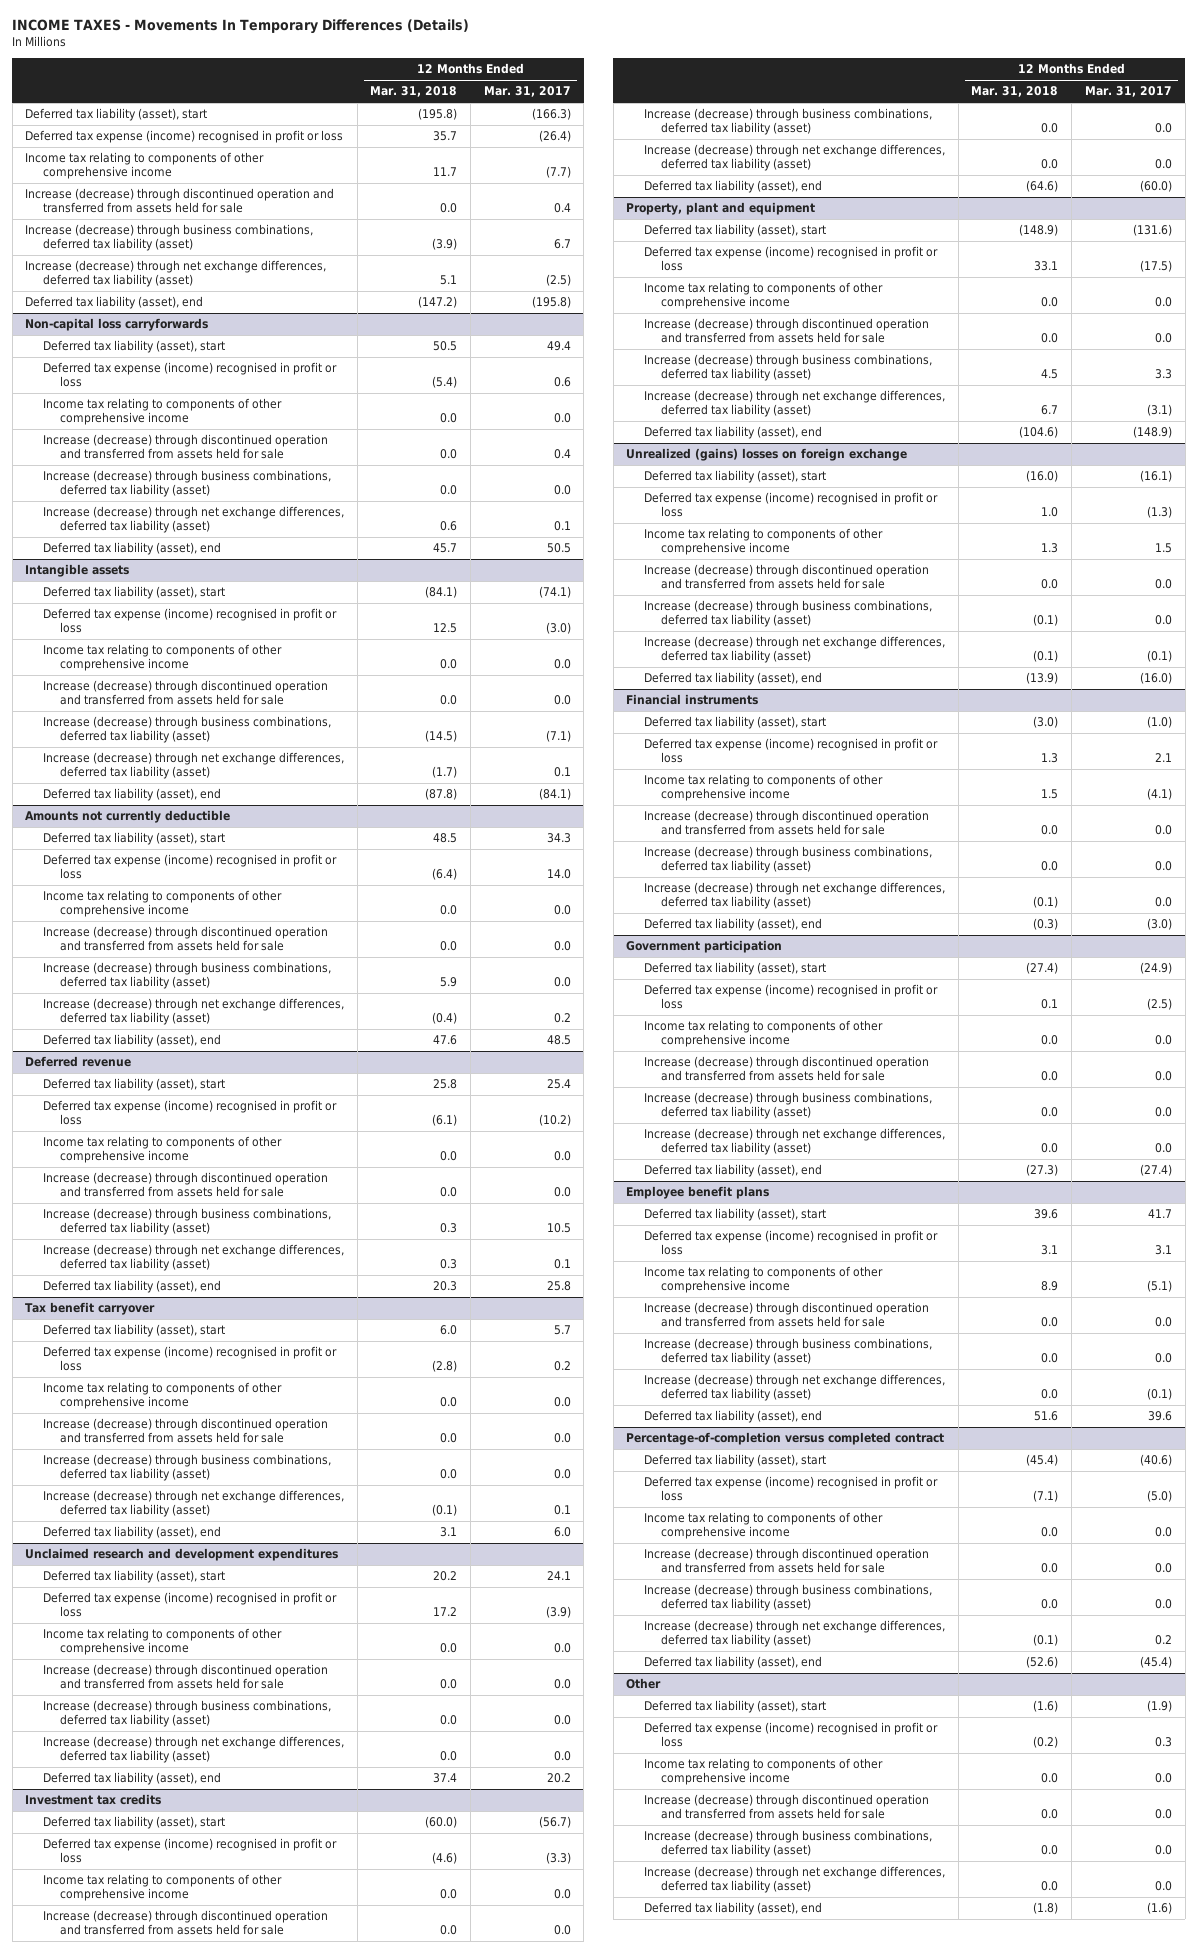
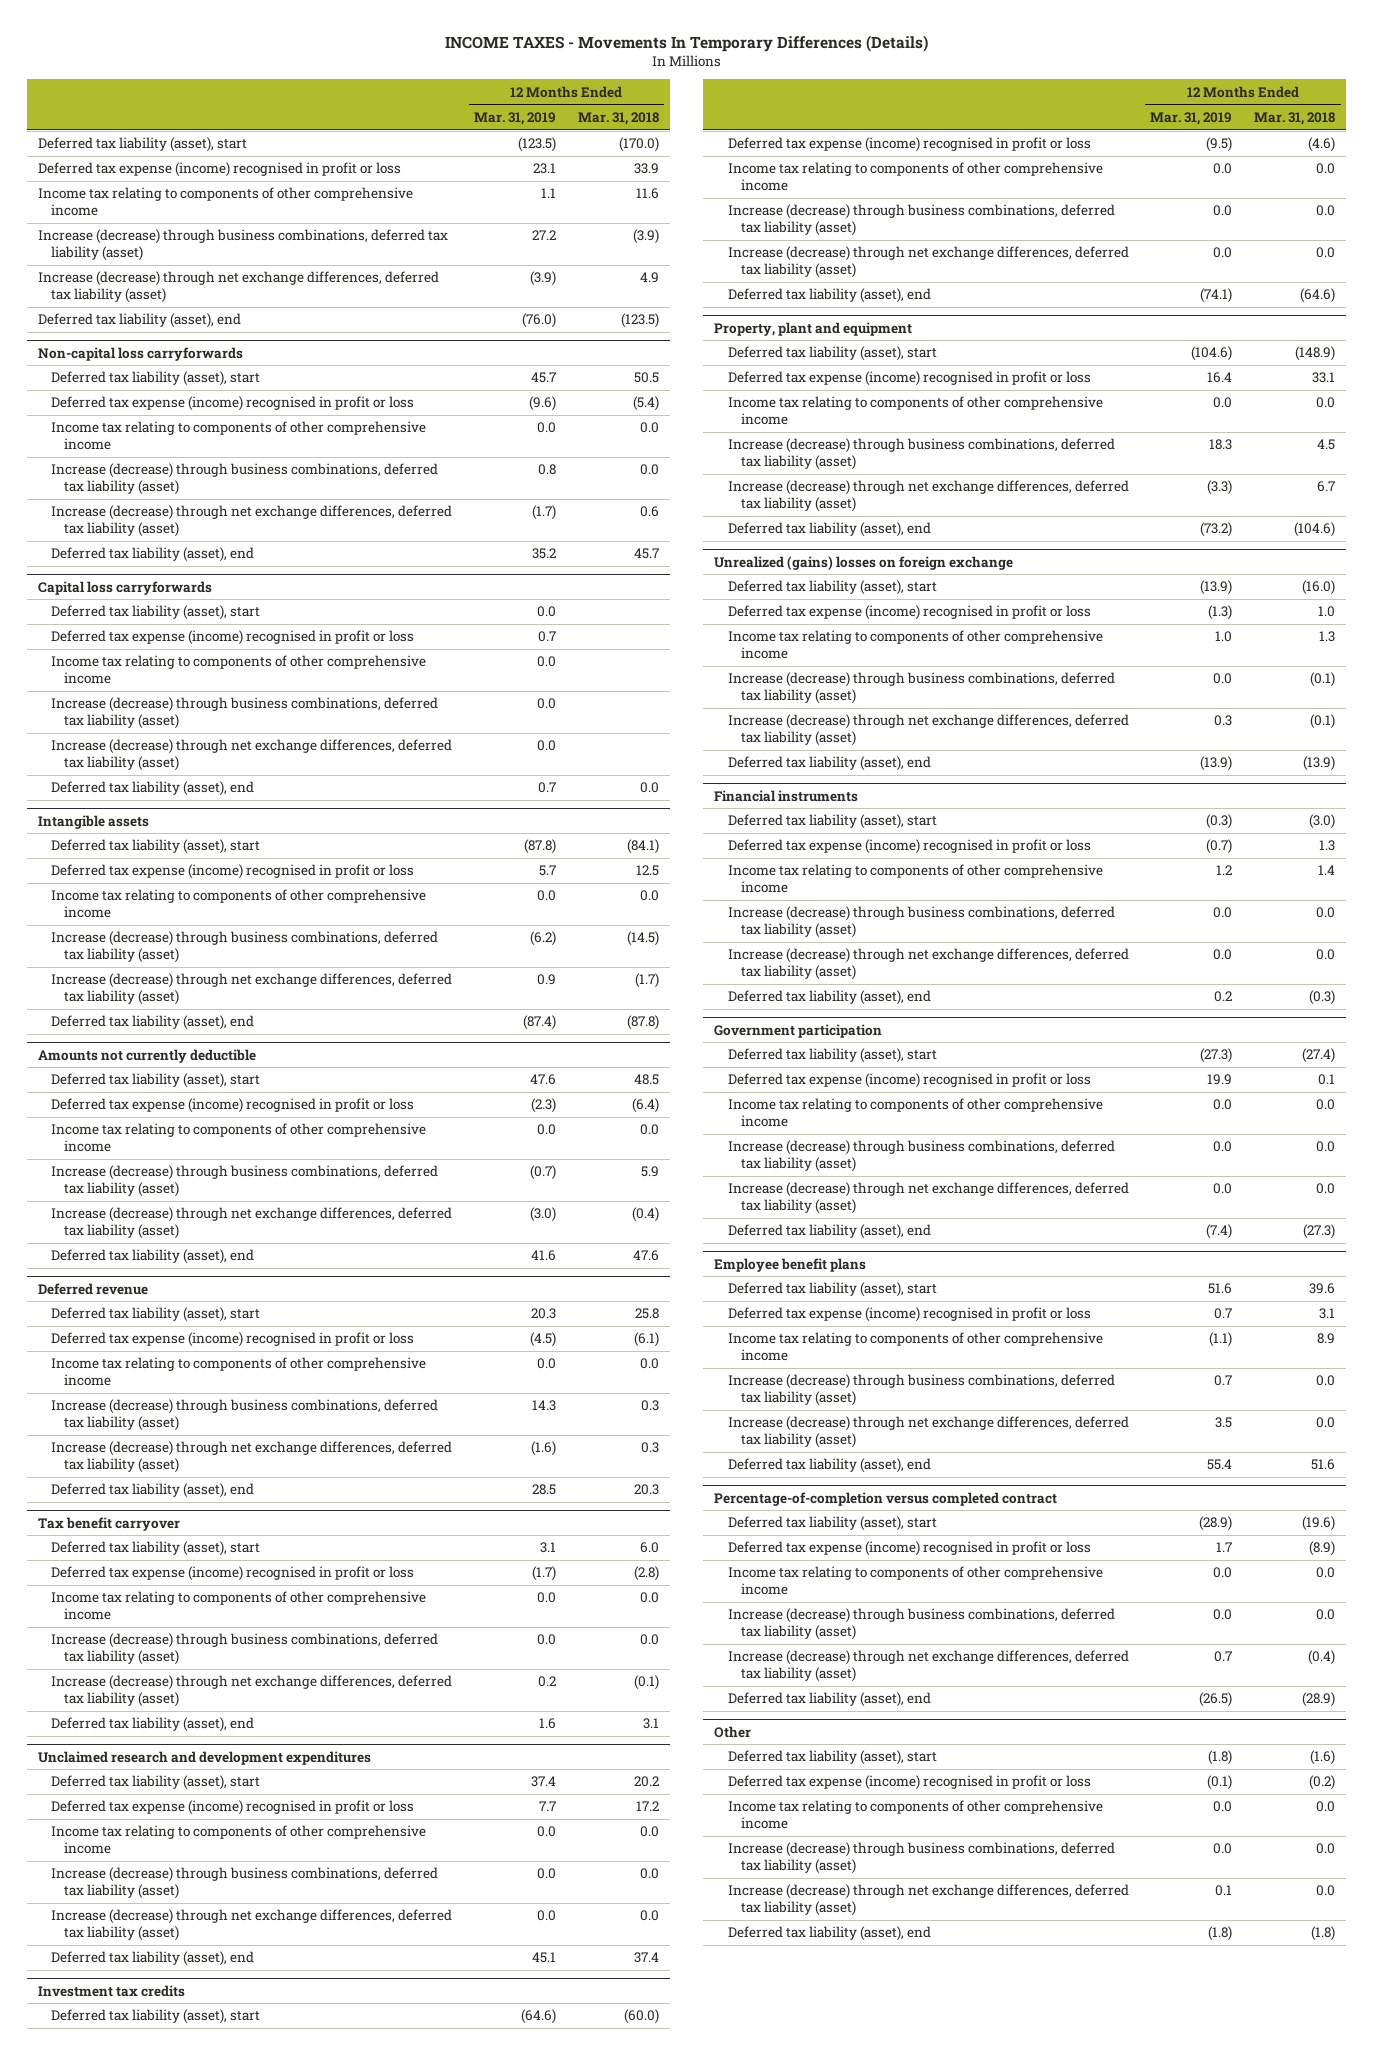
[483,86,571,98] Mar. 31, 2017 -> none
none -> [474,112,557,126] Mar. 31, 2019
[25,188,335,213] Increase (decrease) through discontinued operation and transferred from assets held for sale -> none
[418,108,458,121] (195.8) -> [618,137,659,153] (170.0)
[433,131,458,142] 35.7 -> [633,163,659,175] 33.9
[433,166,458,176] 11.7 -> [635,188,659,200] 11.6
[440,274,458,285] 5.1 -> [639,272,659,284] 4.9
[418,296,458,309] (147.2) -> [620,313,659,329] (123.5)
[42,434,328,459] Increase (decrease) through discontinued operation and transferred from assets held for sale -> none
none -> [37,580,212,595] Capital loss carryforwards
none -> [51,605,261,621] Deferred tax liability (asset), start
none -> [51,630,415,646] Deferred tax expense (income) recognised in profit or loss
none -> [51,655,427,684] Income tax relating to components of other comprehensive income
none -> [51,697,439,729] Increase (decrease) through business combinations, deferred tax liability (asset)
none -> [51,739,453,771] Increase (decrease) through net exchange differences, deferred tax liability (asset)
none -> [51,781,255,797] Deferred tax liability (asset), end
[42,680,328,705] Increase (decrease) through discontinued operation and transferred from assets held for sale -> none
[42,926,328,951] Increase (decrease) through discontinued operation and transferred from assets held for sale -> none
[42,1172,328,1197] Increase (decrease) through discontinued operation and transferred from assets held for sale -> none
[42,1418,328,1443] Increase (decrease) through discontinued operation and transferred from assets held for sale -> none
[42,1664,328,1689] Increase (decrease) through discontinued operation and transferred from assets held for sale -> none
[42,1910,328,1935] Increase (decrease) through discontinued operation and transferred from assets held for sale -> none
[643,318,929,343] Increase (decrease) through discontinued operation and transferred from assets held for sale -> none
[643,564,929,589] Increase (decrease) through discontinued operation and transferred from assets held for sale -> none
[643,810,929,835] Increase (decrease) through discontinued operation and transferred from assets held for sale -> none
[1041,788,1059,799] 1.5 -> [1318,865,1336,876] 1.4
[1033,895,1059,908] (0.1) -> [1316,949,1336,961] 0.0
[643,1056,929,1081] Increase (decrease) through discontinued operation and transferred from assets held for sale -> none
[643,1302,929,1327] Increase (decrease) through discontinued operation and transferred from assets held for sale -> none
[1026,1454,1059,1467] (45.4) -> [1302,1516,1336,1532] (19.6)
[1033,1489,1059,1502] (7.1) -> [1309,1541,1336,1557] (8.9)
[643,1548,929,1573] Increase (decrease) through discontinued operation and transferred from assets held for sale -> none
[1033,1633,1059,1646] (0.1) -> [1308,1650,1336,1666] (0.4)
[1026,1656,1059,1669] (52.6) -> [1302,1692,1336,1708] (28.9)
[643,1794,929,1819] Increase (decrease) through discontinued operation and transferred from assets held for sale -> none

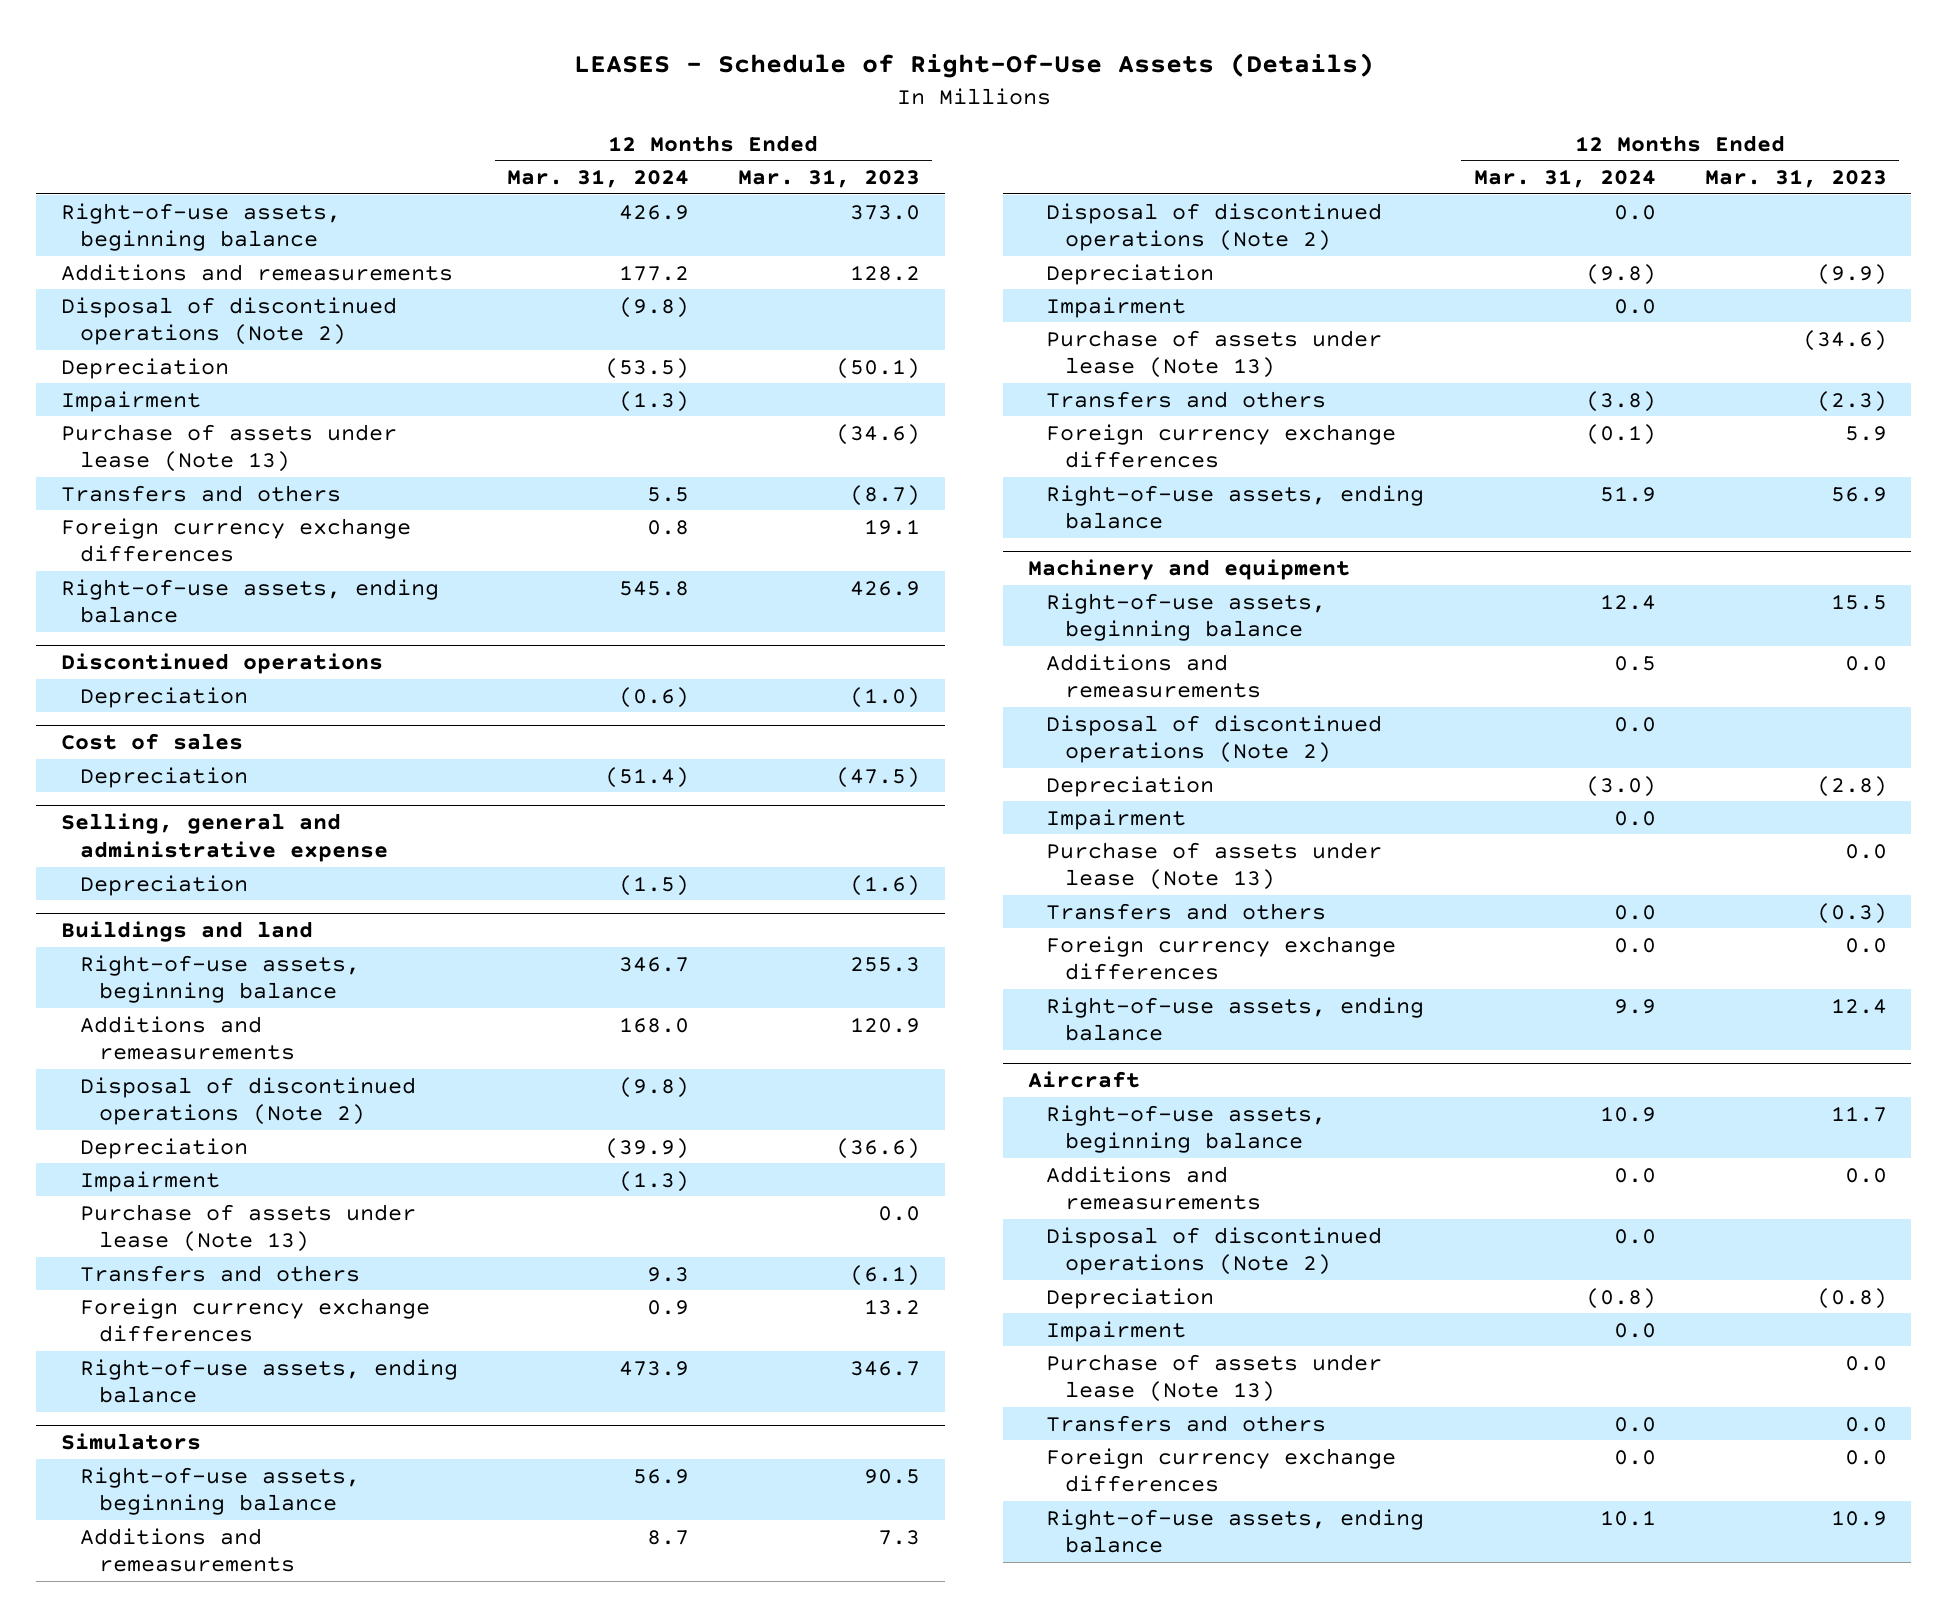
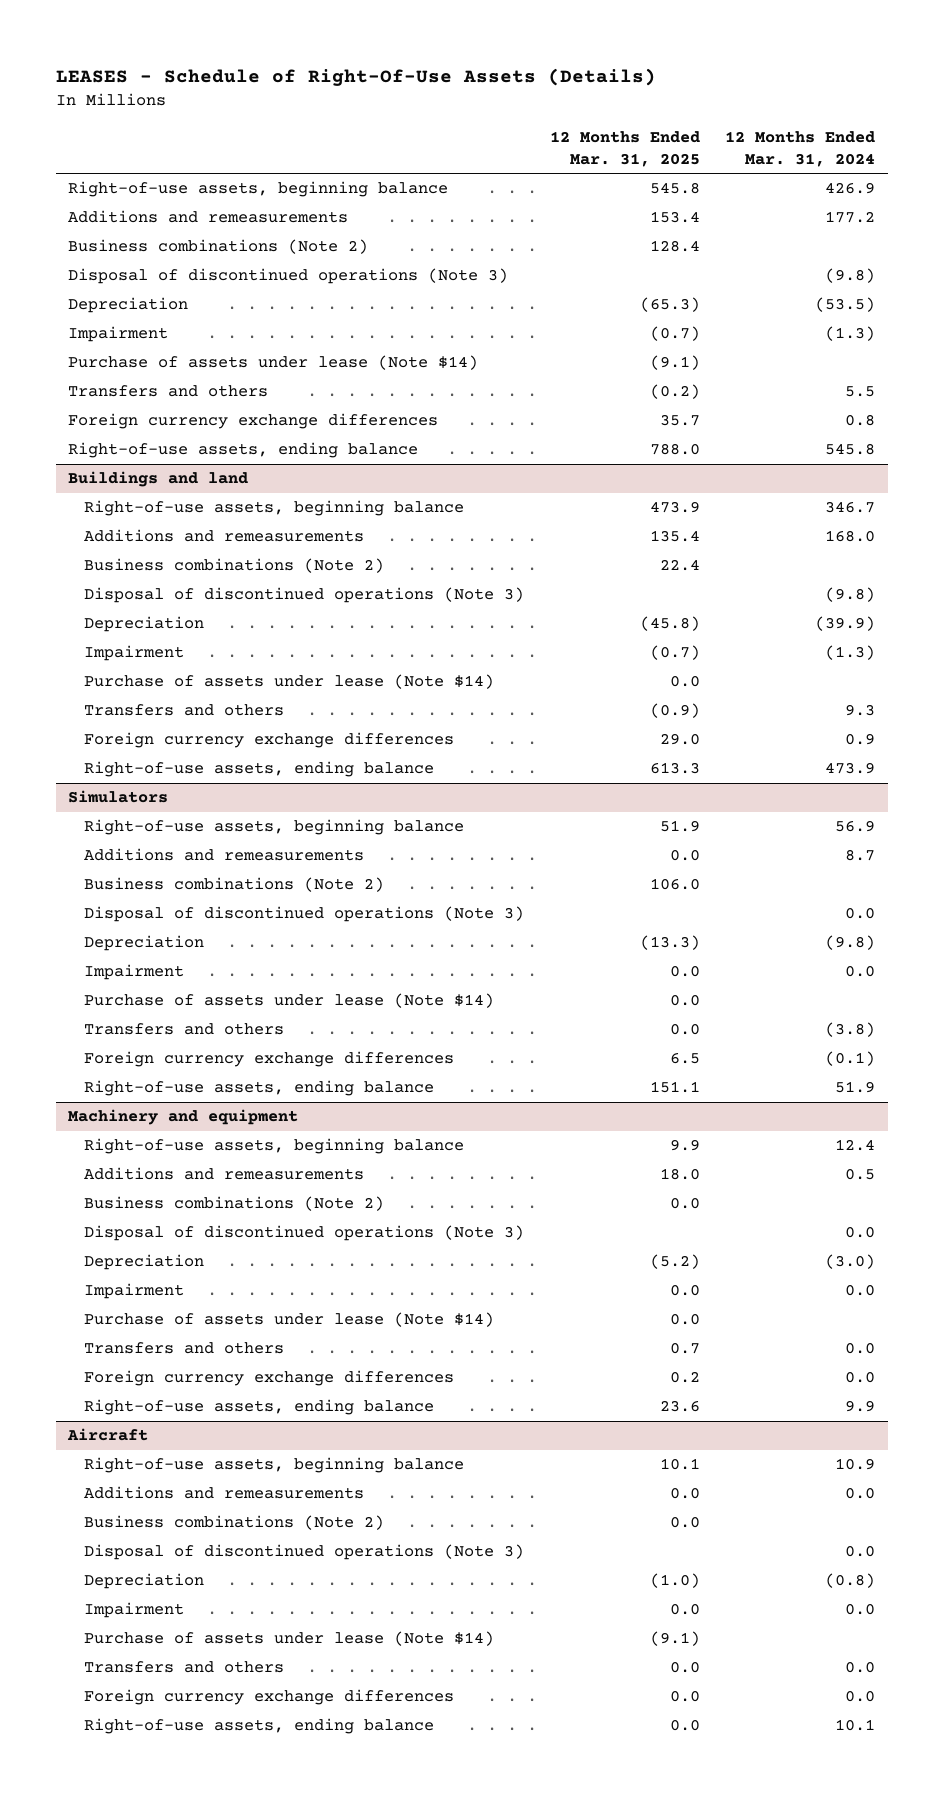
[738,169,921,189] Mar. 31, 2023 -> none
none -> [549,130,700,167] 12 Months Ended Mar. 31, 2025
none -> [68,239,369,255] Business combinations (Note 2)
[60,296,397,346] Disposal of discontinued operations (Note 2) -> [68,268,509,285] Disposal of discontinued operations (Note 3)
[60,423,397,473] Purchase of assets under lease (Note 13) -> [68,355,479,371] Purchase of assets under lease (Note $14)
[60,653,383,675] Discontinued operations -> none
[79,686,248,708] Depreciation -> none
[60,733,243,751] Cost of sales -> none
[79,766,248,788] Depreciation -> none
[60,813,388,862] Selling, general and administrative expense -> none
[79,874,248,896] Depreciation -> none
none -> [84,558,385,574] Business combinations (Note 2)
[79,1076,416,1126] Disposal of discontinued operations (Note 2) -> [84,587,525,604] Disposal of discontinued operations (Note 3)
[79,1203,416,1253] Purchase of assets under lease (Note 13) -> [84,674,495,690] Purchase of assets under lease (Note $14)
none -> [84,877,385,893] Business combinations (Note 2)
[1046,202,1383,252] Disposal of discontinued operations (Note 2) -> [84,906,525,923] Disposal of discontinued operations (Note 3)
[1046,329,1383,379] Purchase of assets under lease (Note 13) -> [84,993,495,1009] Purchase of assets under lease (Note $14)
none -> [84,1196,385,1212] Business combinations (Note 2)
[1046,714,1383,764] Disposal of discontinued operations (Note 2) -> [84,1225,525,1242] Disposal of discontinued operations (Note 3)
[1046,841,1383,891] Purchase of assets under lease (Note 13) -> [84,1312,495,1328] Purchase of assets under lease (Note $14)
none -> [84,1515,385,1531] Business combinations (Note 2)
[1046,1226,1383,1276] Disposal of discontinued operations (Note 2) -> [84,1544,525,1561] Disposal of discontinued operations (Note 3)
[1046,1353,1383,1403] Purchase of assets under lease (Note 13) -> [84,1631,495,1647] Purchase of assets under lease (Note $14)

